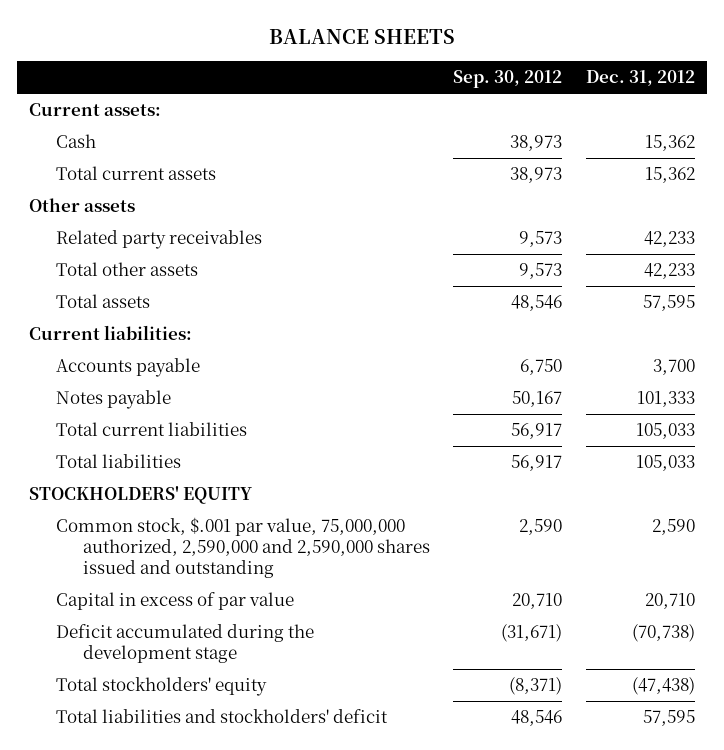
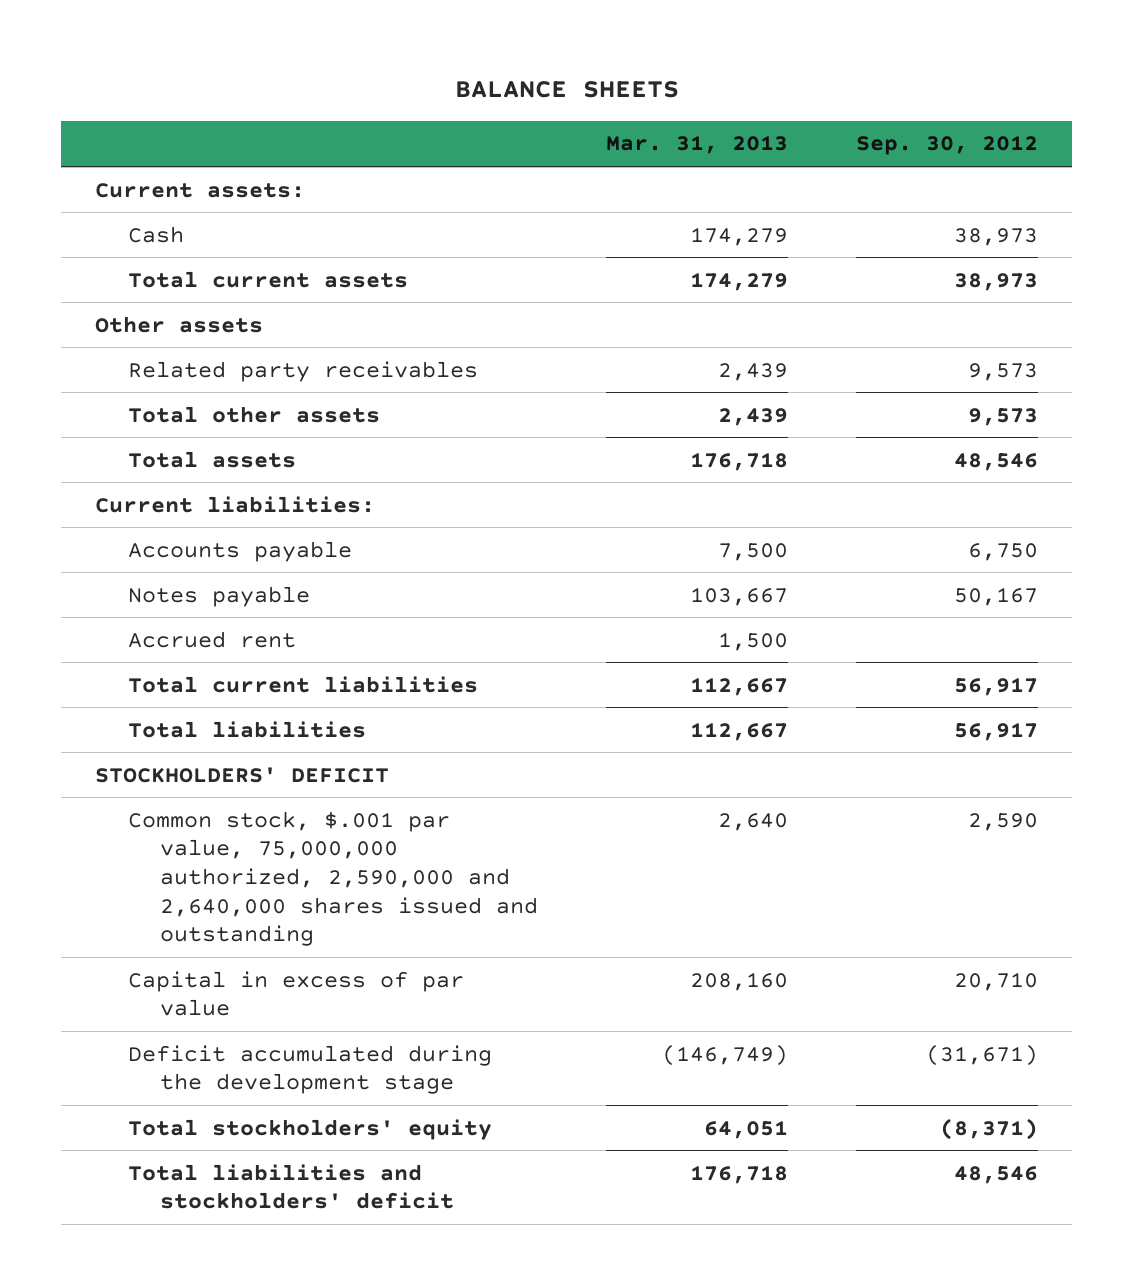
[586,70,696,87] Dec. 31, 2012 -> none
none -> [606,135,789,155] Mar. 31, 2013
none -> [127,630,296,648] Accrued rent
[29,486,253,505] STOCKHOLDERS' EQUITY -> [95,766,390,783] STOCKHOLDERS' DEFICIT
[55,517,430,579] Common stock, $.001 par value, 75,000,000 authorized, 2,590,000 and 2,590,000 shares issued and outstanding -> [127,810,539,947] Common stock, $.001 par value, 75,000,000 authorized, 2,590,000 and 2,640,000 shares issued and outstanding

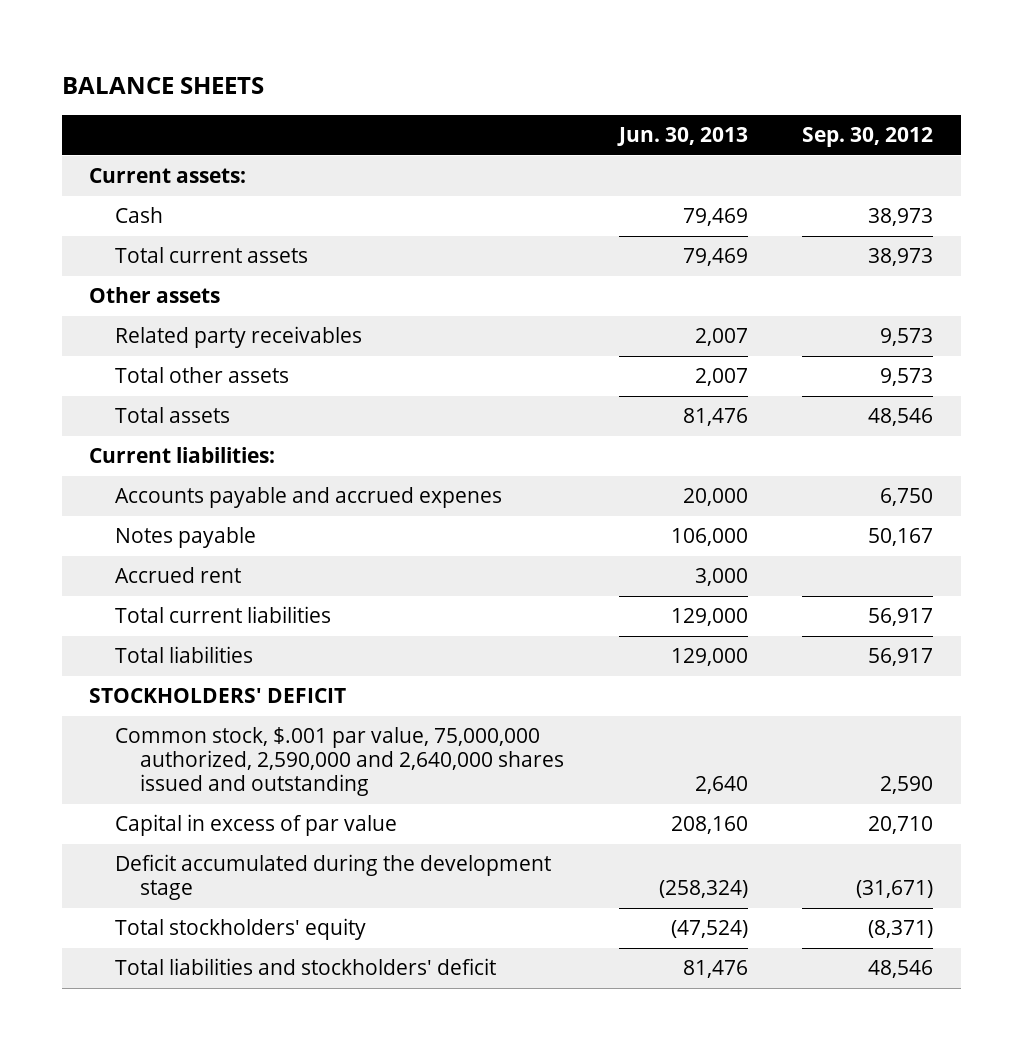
[606,135,789,155] Mar. 31, 2013 -> none
none -> [616,126,748,146] Jun. 30, 2013
[127,540,352,562] Accounts payable -> [114,487,502,509] Accounts payable and accrued expenes

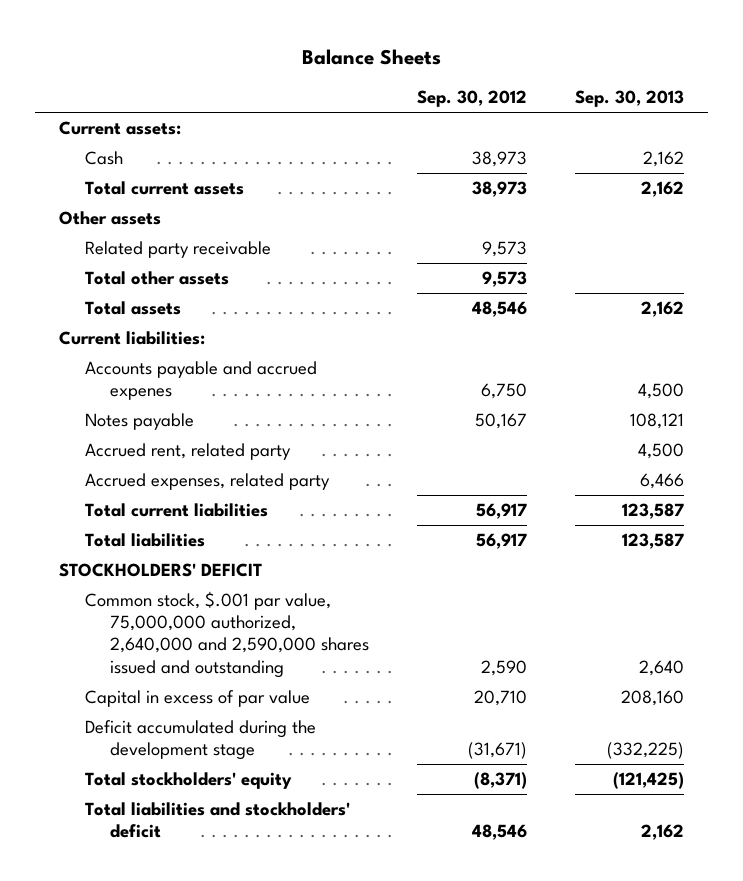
[61,76,264,94] BALANCE SHEETS -> [301,48,441,65] Balance Sheets
[616,126,748,146] Jun. 30, 2013 -> none
none -> [575,90,685,108] Sep. 30, 2013
[114,326,362,349] Related party receivables -> [84,241,271,259] Related party receivable
[114,567,241,584] Accrued rent -> [84,443,291,461] Accrued rent, related party
none -> [84,473,330,491] Accrued expenses, related party
[114,727,565,797] Common stock, $.001 par value, 75,000,000 authorized, 2,590,000 and 2,640,000 shares issued and outstanding -> [84,591,369,678] Common stock, $.001 par value, 75,000,000 authorized, 2,640,000 and 2,590,000 shares issued and outstanding

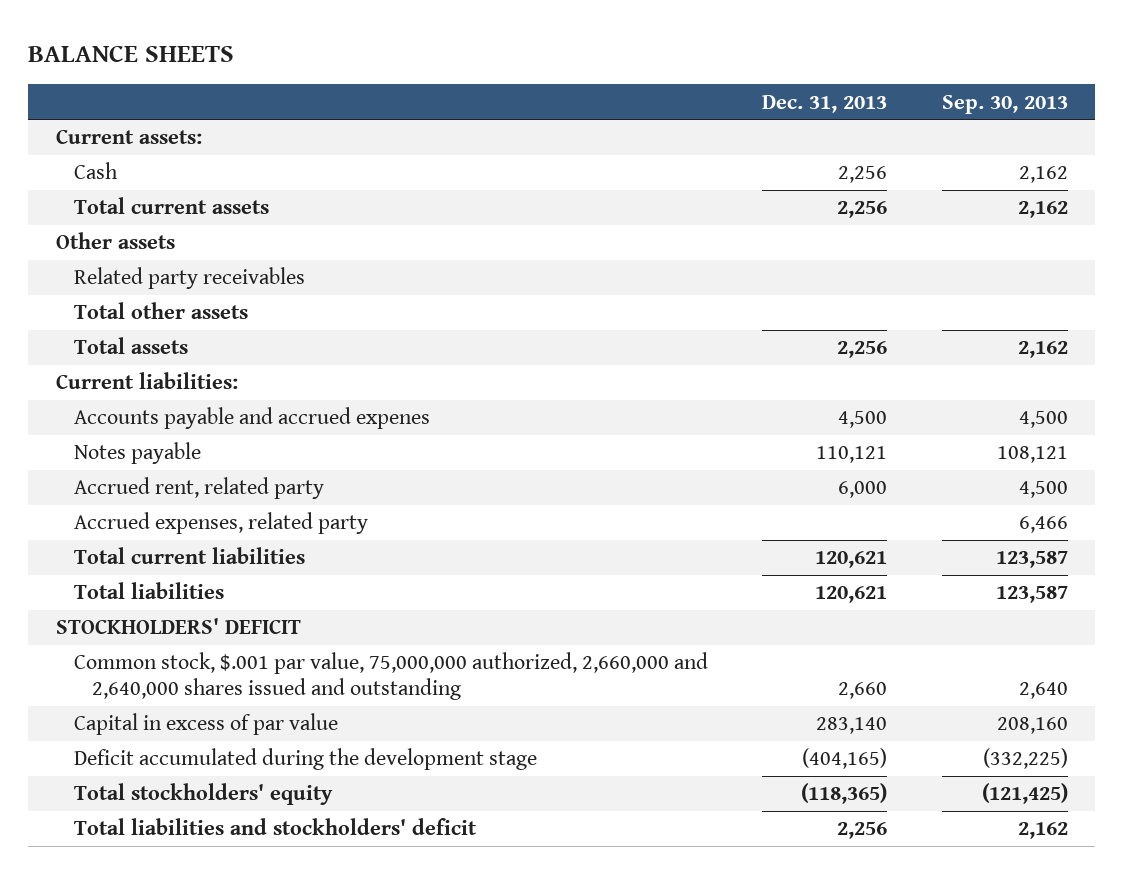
[301,48,441,65] Balance Sheets -> [28,45,235,63] BALANCE SHEETS
[417,90,528,108] Sep. 30, 2012 -> none
none -> [762,94,888,113] Dec. 31, 2013
[84,241,271,259] Related party receivable -> [73,267,305,290] Related party receivables
[84,591,369,678] Common stock, $.001 par value, 75,000,000 authorized, 2,640,000 and 2,590,000 shares issued and outstanding -> [73,652,708,701] Common stock, $.001 par value, 75,000,000 authorized, 2,660,000 and 2,640,000 shares issued and outstanding

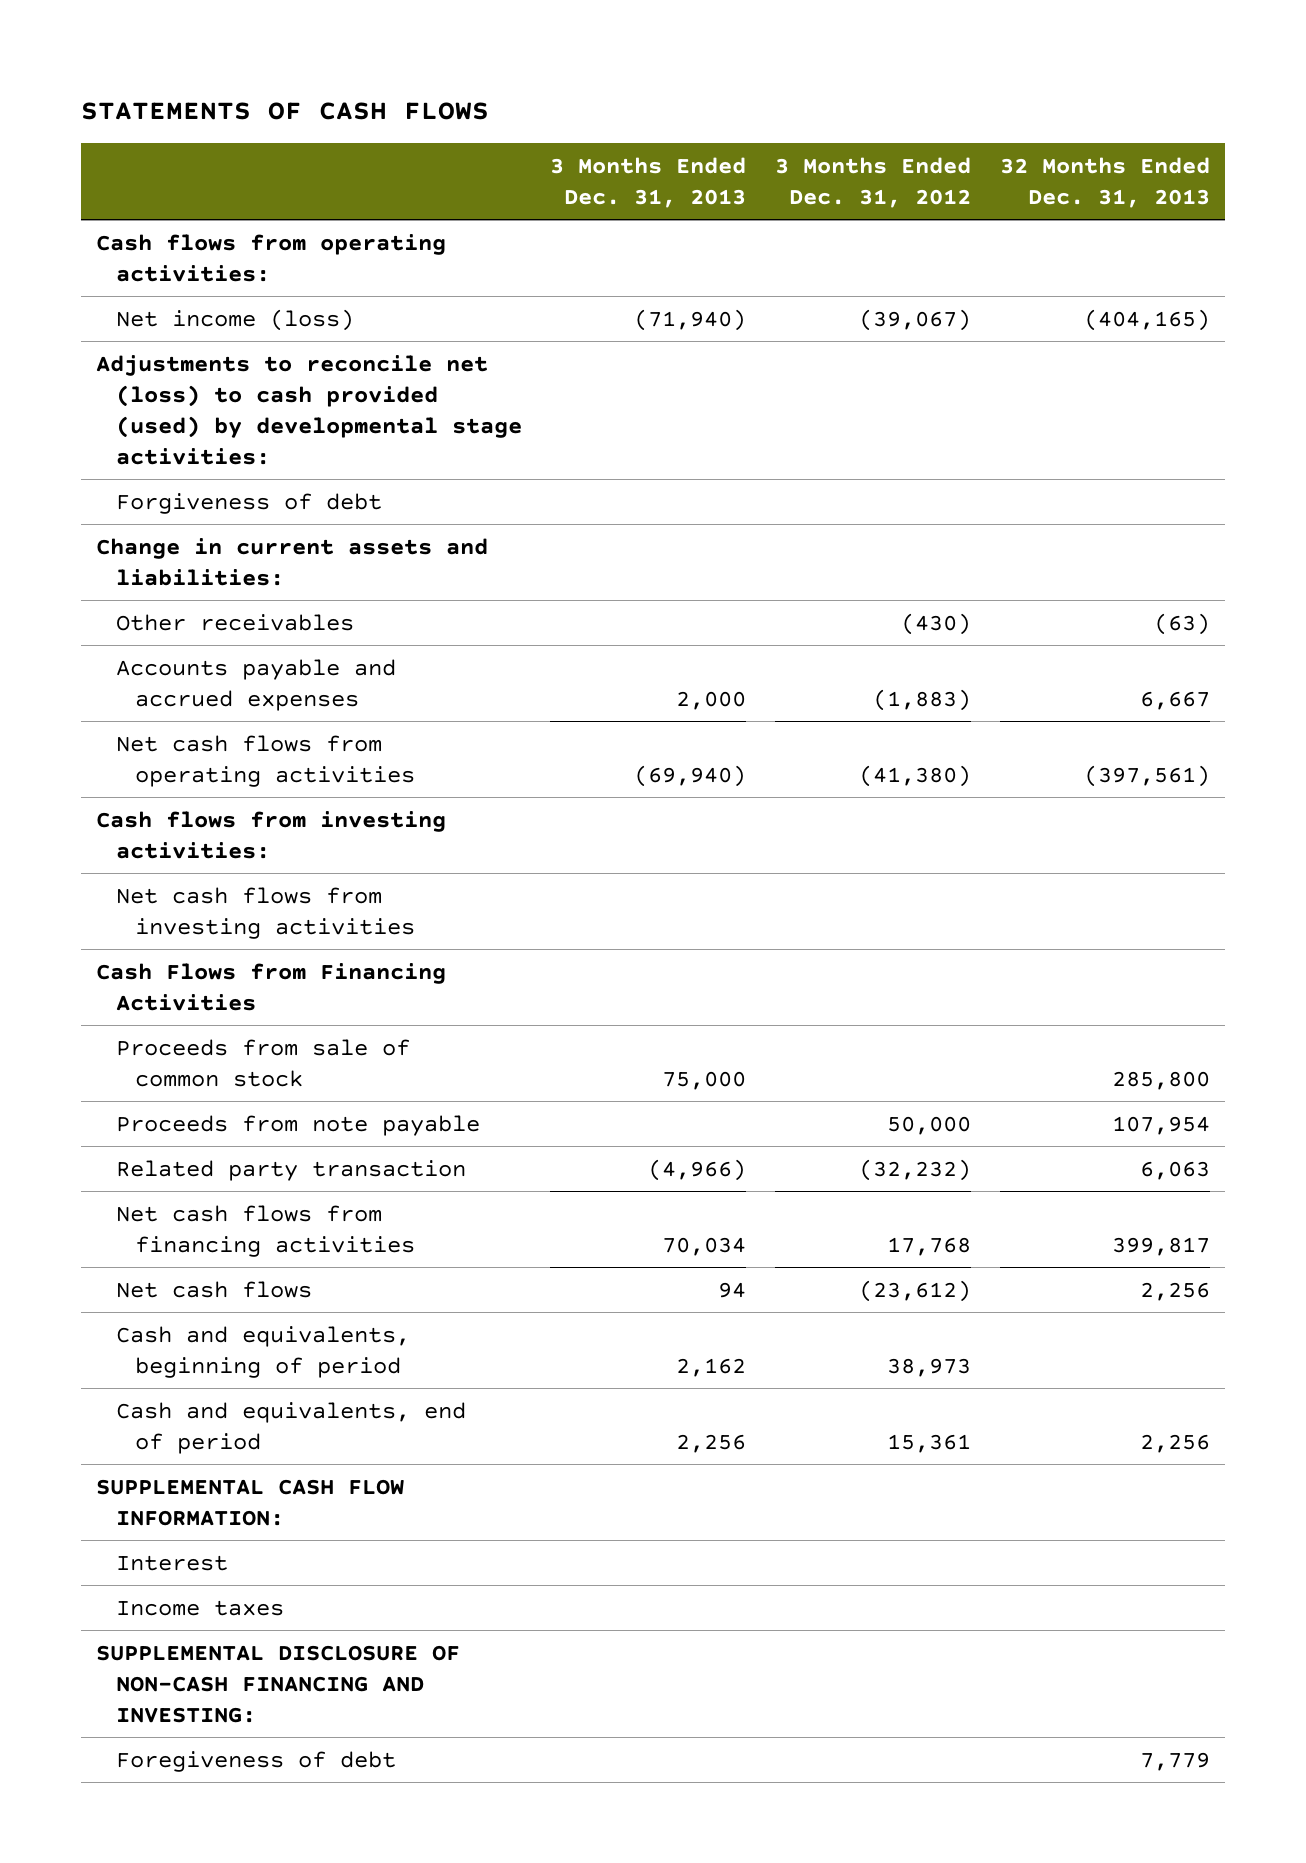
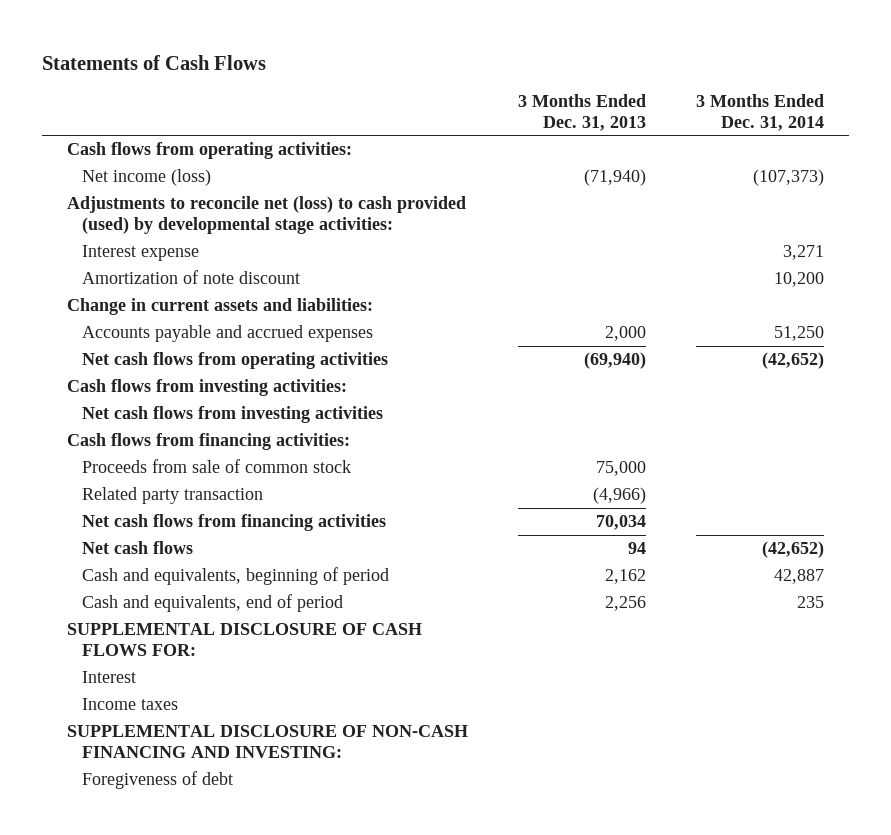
[81,101,490,120] STATEMENTS OF CASH FLOWS -> [42,54,267,70] Statements of Cash Flows
[775,156,972,208] 3 Months Ended Dec. 31, 2012 -> none
[1000,156,1211,208] 32 Months Ended Dec. 31, 2013 -> none
none -> [695,93,824,131] 3 Months Ended Dec. 31, 2014
[115,492,382,514] Forgiveness of debt -> none
none -> [81,245,199,262] Interest expense
none -> [81,270,300,285] Amortization of note discount
[115,613,354,631] Other receivables -> none
[95,962,446,1011] Cash Flows from Financing Activities -> [67,433,351,451] Cash flows from financing activities:
[115,1114,480,1136] Proceeds from note payable -> none
[95,1478,404,1526] SUPPLEMENTAL CASH FLOW INFORMATION: -> [67,623,423,657] SUPPLEMENTAL DISCLOSURE OF CASH FLOWS FOR:

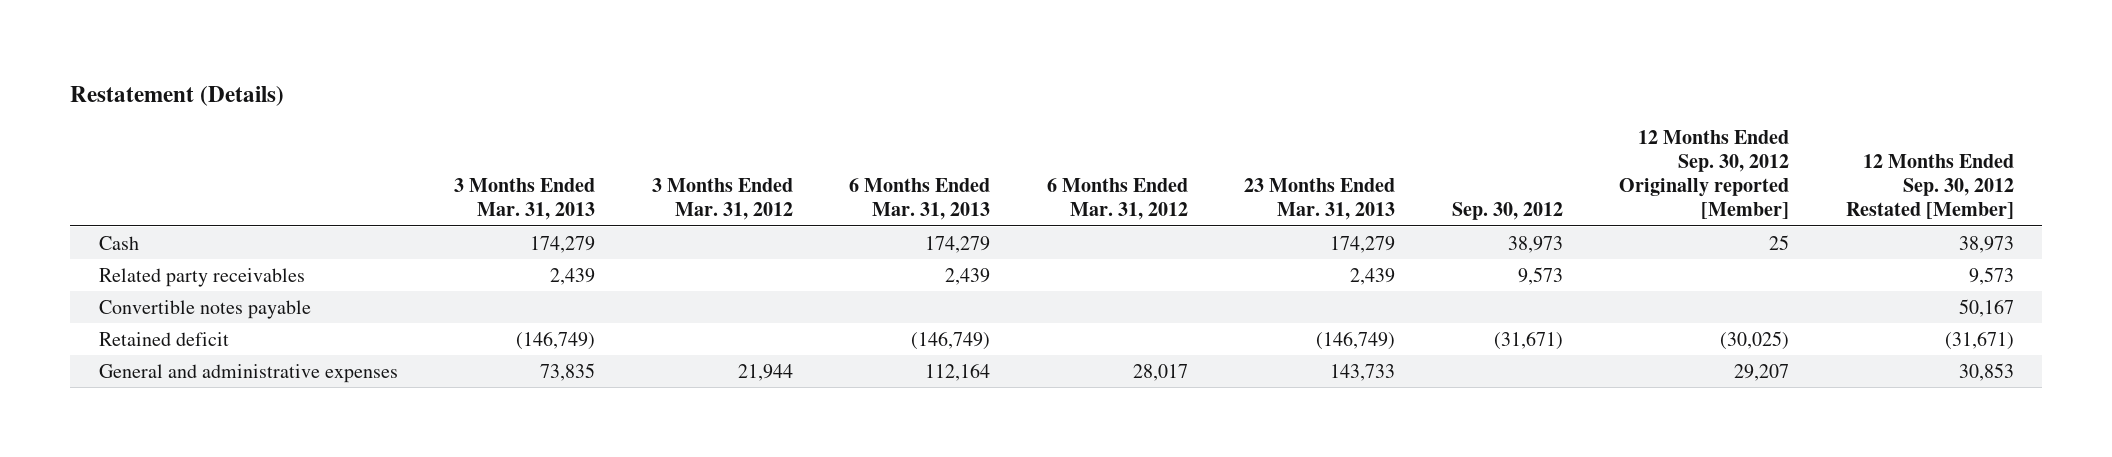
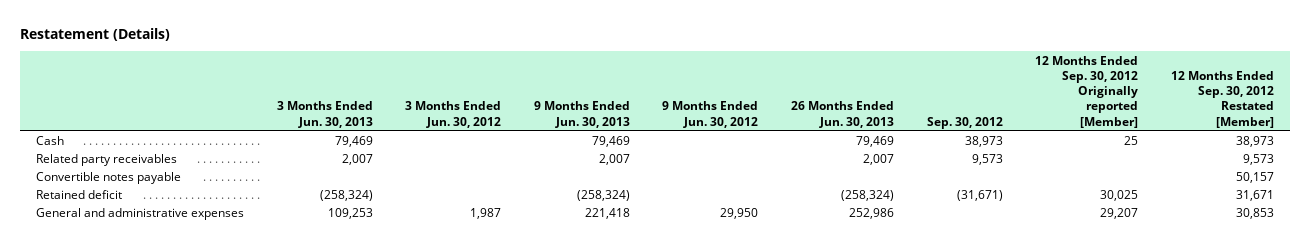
[454,178,596,221] 3 Months Ended Mar. 31, 2013 -> none
[651,178,793,221] 3 Months Ended Mar. 31, 2012 -> none
[849,178,991,221] 6 Months Ended Mar. 31, 2013 -> none
[1046,178,1188,221] 6 Months Ended Mar. 31, 2012 -> none
[1244,178,1396,221] 23 Months Ended Mar. 31, 2013 -> none
none -> [276,101,373,128] 3 Months Ended Jun. 30, 2013
none -> [405,101,502,128] 3 Months Ended Jun. 30, 2012
none -> [533,101,630,128] 9 Months Ended Jun. 30, 2013
none -> [662,101,759,128] 9 Months Ended Jun. 30, 2012
none -> [791,101,895,128] 26 Months Ended Jun. 30, 2013
[1958,298,2014,317] 50,167 -> [1235,171,1274,183] 50,157
[1720,330,1790,350] (30,025) -> [1100,189,1139,201] 30,025
[1944,330,2014,350] (31,671) -> [1235,189,1274,201] 31,671

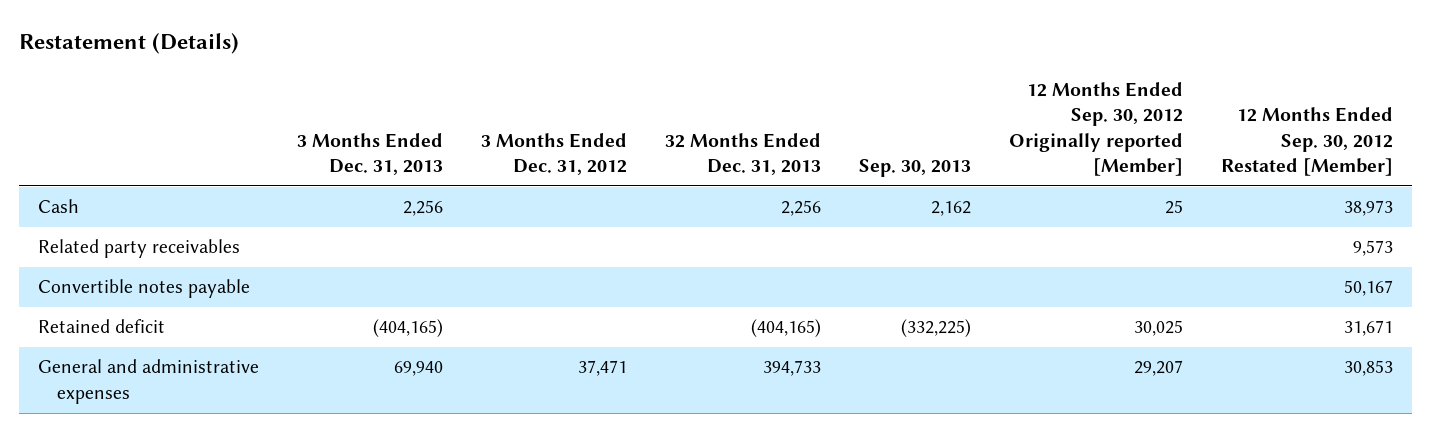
[276,101,373,128] 3 Months Ended Jun. 30, 2013 -> none
[405,101,502,128] 3 Months Ended Jun. 30, 2012 -> none
[533,101,630,128] 9 Months Ended Jun. 30, 2013 -> none
[662,101,759,128] 9 Months Ended Jun. 30, 2012 -> none
[791,101,895,128] 26 Months Ended Jun. 30, 2013 -> none
[926,116,1003,129] Sep. 30, 2012 -> none
none -> [296,132,443,176] 3 Months Ended Dec. 31, 2013
none -> [480,132,627,176] 3 Months Ended Dec. 31, 2012
none -> [664,132,821,176] 32 Months Ended Dec. 31, 2013
none -> [858,159,971,178] Sep. 30, 2013
[1235,171,1274,183] 50,157 -> [1344,280,1394,297] 50,167

